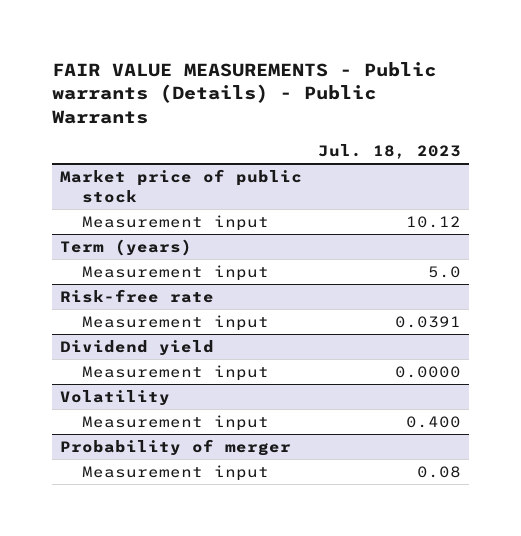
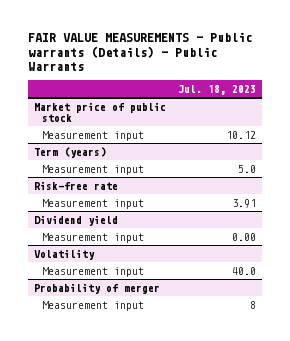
[394,316,461,329] 0.0391 -> [232,198,257,208] 3.91
[394,366,461,379] 0.0000 -> [232,232,257,241] 0.00
[405,416,461,429] 0.400 -> [232,266,257,275] 40.0
[416,466,461,479] 0.08 -> [250,300,257,309] 8

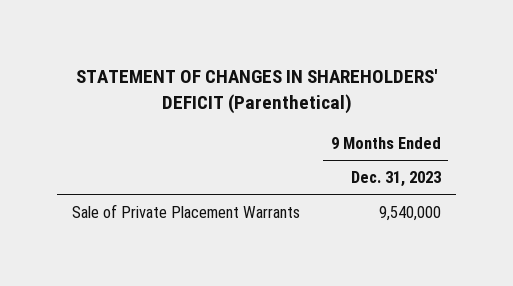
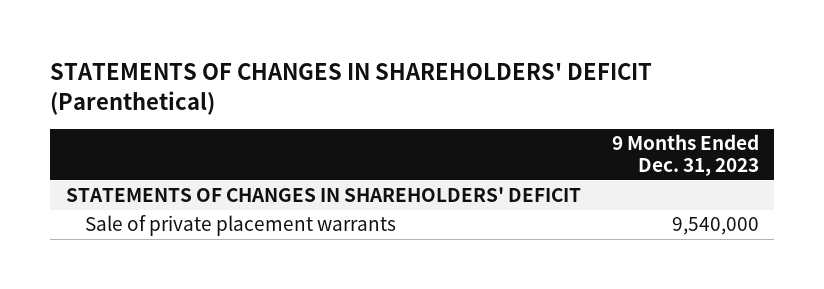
[75,69,438,115] STATEMENT OF CHANGES IN SHAREHOLDERS' DEFICIT (Parenthetical) -> [50,62,653,115] STATEMENTS OF CHANGES IN SHAREHOLDERS' DEFICIT (Parenthetical)
none -> [65,187,581,203] STATEMENTS OF CHANGES IN SHAREHOLDERS' DEFICIT
[72,204,301,219] Sale of Private Placement Warrants -> [84,215,396,237] Sale of private placement warrants

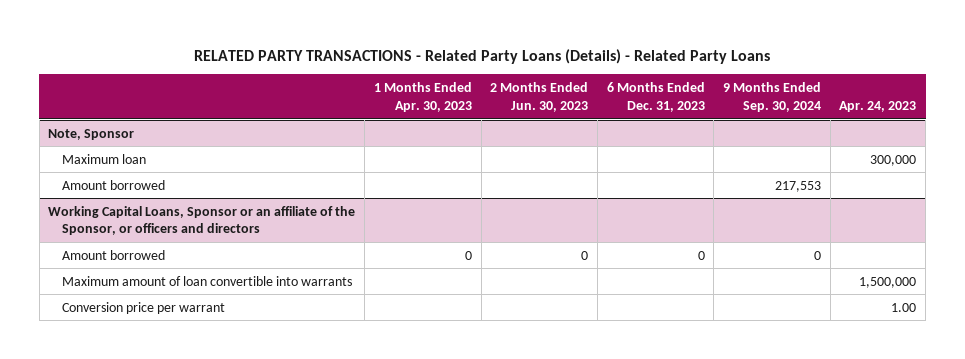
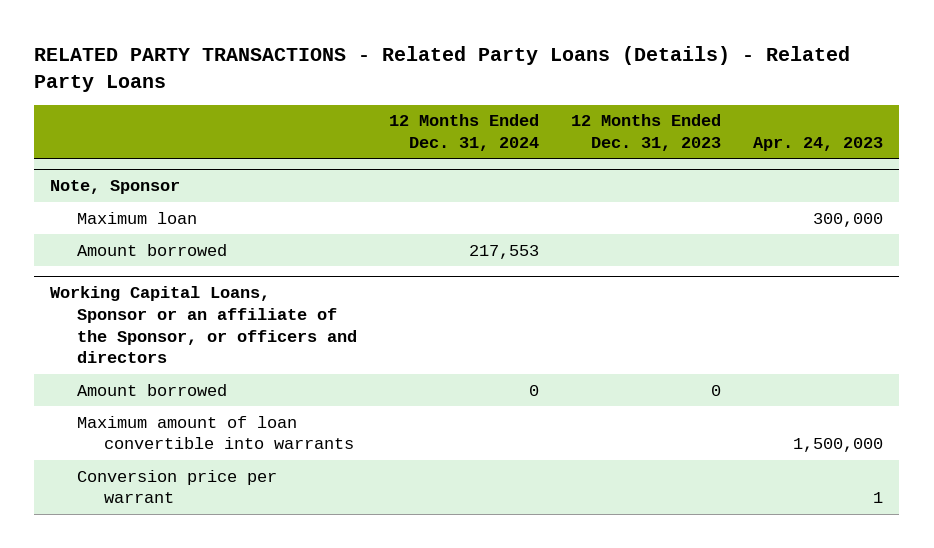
[373,82,472,112] 1 Months Ended Apr. 30, 2023 -> none
[490,82,589,112] 2 Months Ended Jun. 30, 2023 -> none
[606,82,705,112] 6 Months Ended Dec. 31, 2023 -> none
[723,82,822,112] 9 Months Ended Sep. 30, 2024 -> none
none -> [389,114,540,152] 12 Months Ended Dec. 31, 2024
none -> [571,114,722,152] 12 Months Ended Dec. 31, 2023
[891,302,917,312] 1.00 -> [873,492,884,504] 1

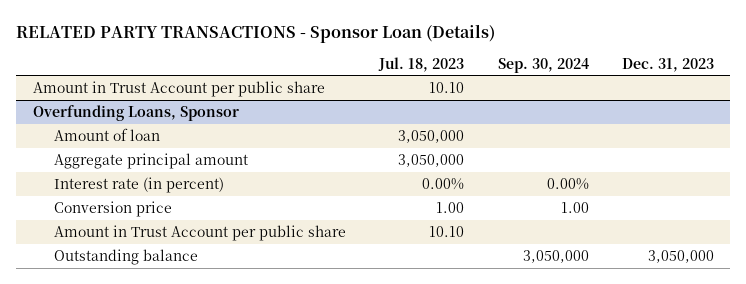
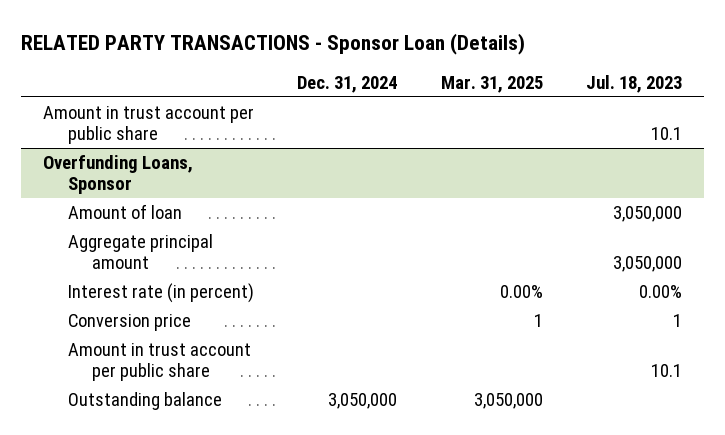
[497,57,589,73] Sep. 30, 2024 -> none
[621,57,714,72] Dec. 31, 2023 -> none
none -> [297,75,398,93] Dec. 31, 2024
none -> [440,75,543,93] Mar. 31, 2025
[32,80,325,97] Amount in Trust Account per public share -> [42,105,254,145] Amount in trust account per public share
[429,81,465,93] 10.10 -> [651,127,683,141] 10.1
[436,201,465,213] 1.00 -> [673,313,683,327] 1
[54,224,347,241] Amount in Trust Account per public share -> [67,342,251,382] Amount in trust account per public share
[429,225,465,237] 10.10 -> [651,364,683,378] 10.1

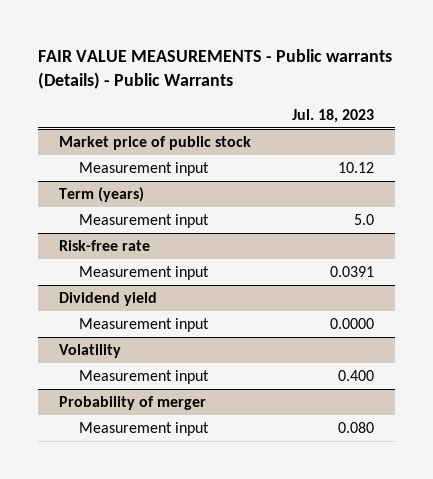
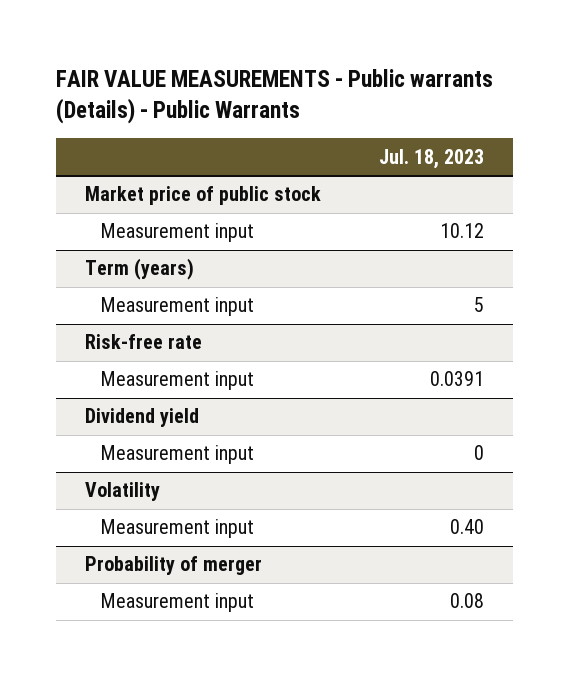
[354,214,375,226] 5.0 -> [473,297,484,313] 5
[330,318,375,330] 0.0000 -> [473,445,484,461] 0
[338,370,375,382] 0.400 -> [449,519,484,535] 0.40
[338,422,375,434] 0.080 -> [449,593,484,609] 0.08

